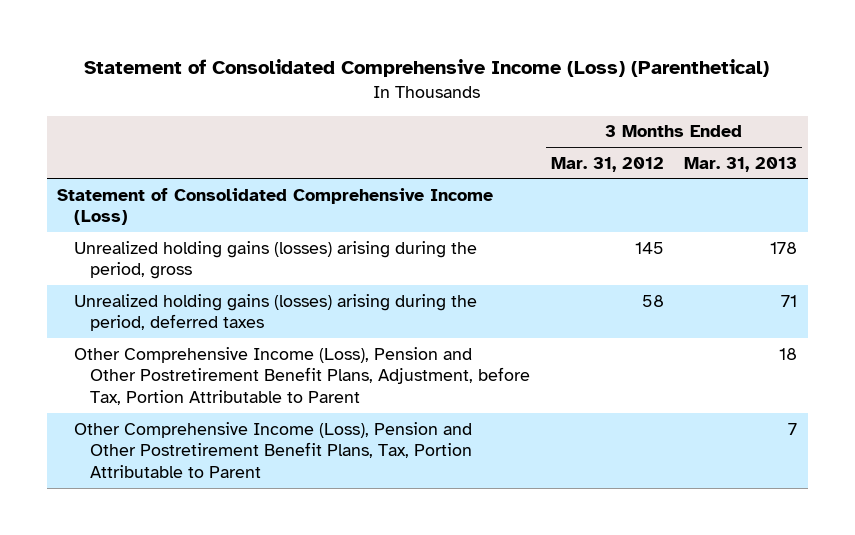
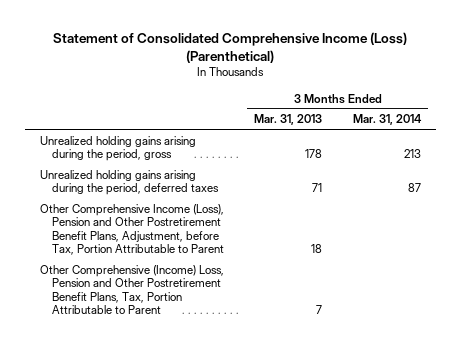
[550,156,664,172] Mar. 31, 2012 -> none
none -> [352,114,422,126] Mar. 31, 2014
[57,187,494,226] Statement of Consolidated Comprehensive Income (Loss) -> none
[73,240,477,280] Unrealized holding gains (losses) arising during the period, gross -> [40,135,197,162] Unrealized holding gains arising during the period, gross
[73,293,477,332] Unrealized holding gains (losses) arising during the period, deferred taxes -> [40,169,219,196] Unrealized holding gains arising during the period, deferred taxes
[73,421,473,479] Other Comprehensive Income (Loss), Pension and Other Postretirement Benefit Plans, Tax, Portion Attributable to Parent -> [40,264,225,315] Other Comprehensive (Income) Loss, Pension and Other Postretirement Benefit Plans, Tax, Portion Attributable to Parent

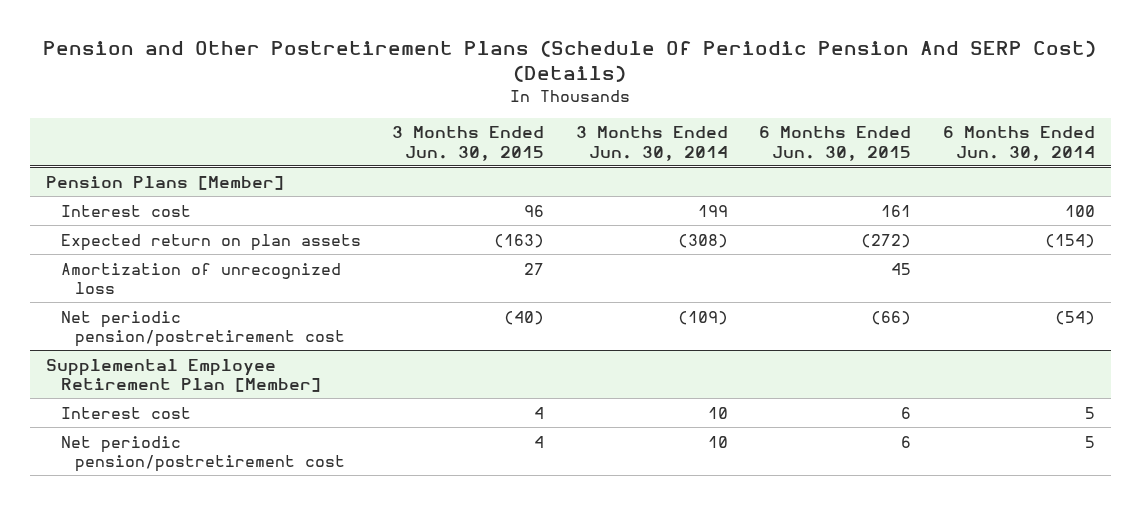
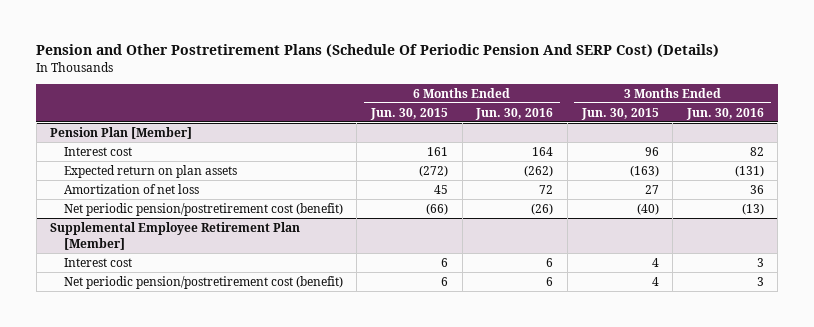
[575,126,728,161] 3 Months Ended Jun. 30, 2014 -> none
[942,126,1095,161] 6 Months Ended Jun. 30, 2014 -> none
none -> [475,107,554,120] Jun. 30, 2016
none -> [685,107,764,120] Jun. 30, 2016
[46,175,285,190] Pension Plans [Member] -> [50,126,193,139] Pension Plan [Member]
[60,262,341,294] Amortization of unrecognized loss -> [63,183,199,194] Amortization of net loss
[60,310,346,347] Net periodic pension/postretirement cost -> [63,202,343,216] Net periodic pension/postretirement cost (benefit)
[60,435,346,472] Net periodic pension/postretirement cost -> [63,275,343,289] Net periodic pension/postretirement cost (benefit)

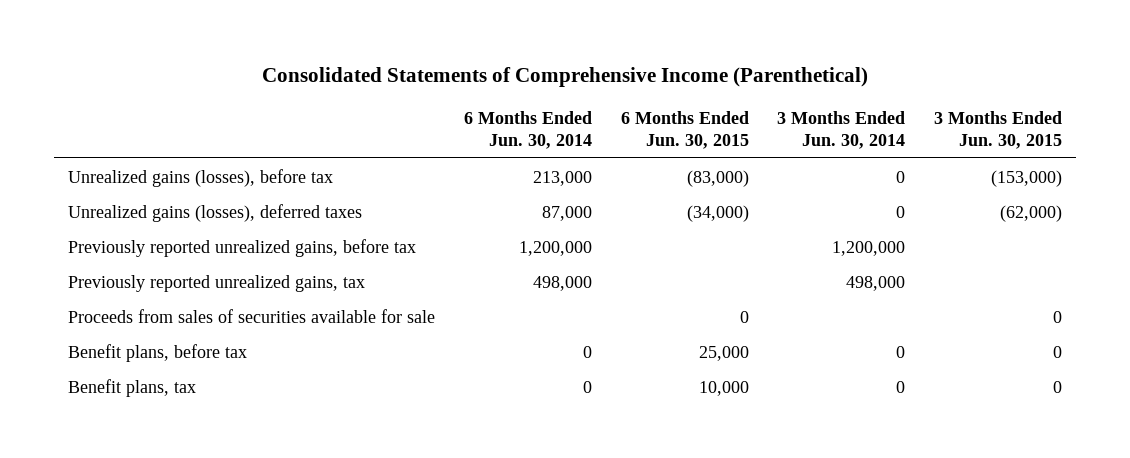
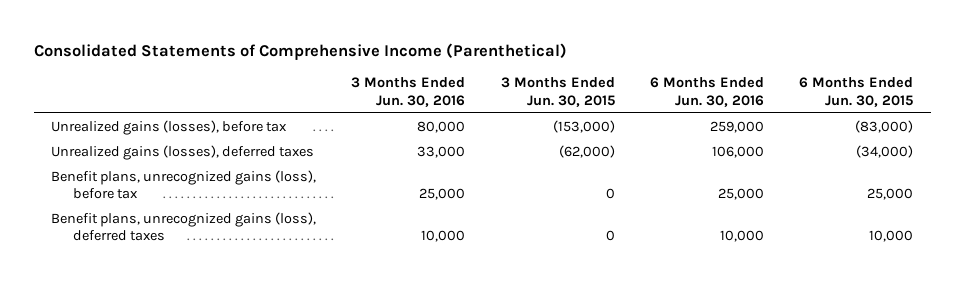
[464,110,593,149] 6 Months Ended Jun. 30, 2014 -> none
[777,110,906,149] 3 Months Ended Jun. 30, 2014 -> none
none -> [351,77,466,107] 3 Months Ended Jun. 30, 2016
none -> [649,77,764,107] 6 Months Ended Jun. 30, 2016
[68,238,417,257] Previously reported unrealized gains, before tax -> none
[68,274,366,292] Previously reported unrealized gains, tax -> none
[68,308,436,323] Proceeds from sales of securities available for sale -> none
[68,343,248,362] Benefit plans, before tax -> [51,170,317,200] Benefit plans, unrecognized gains (loss), before tax
[68,378,197,397] Benefit plans, tax -> [51,212,317,242] Benefit plans, unrecognized gains (loss), deferred taxes

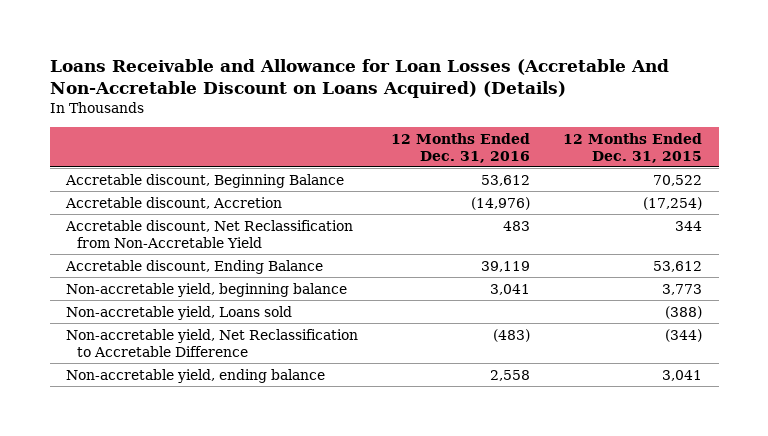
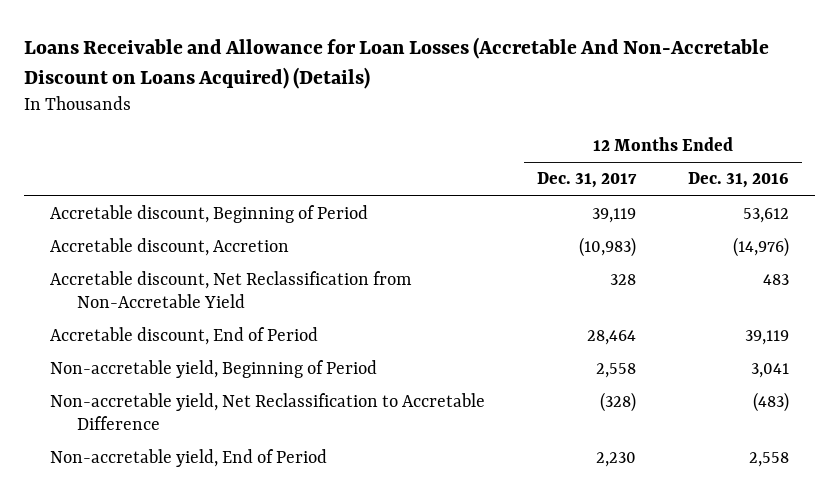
[563,132,703,163] 12 Months Ended Dec. 31, 2015 -> none
none -> [536,172,637,189] Dec. 31, 2017
[65,173,345,188] Accretable discount, Beginning Balance -> [49,205,368,224] Accretable discount, Beginning of Period
[66,305,293,320] Non-accretable yield, Loans sold -> none
[65,259,324,274] Accretable discount, Ending Balance -> [49,327,318,346] Accretable discount, End of Period
[66,282,348,297] Non-accretable yield, beginning balance -> [49,360,377,379] Non-accretable yield, Beginning of Period
[66,368,326,383] Non-accretable yield, ending balance -> [49,449,327,468] Non-accretable yield, End of Period

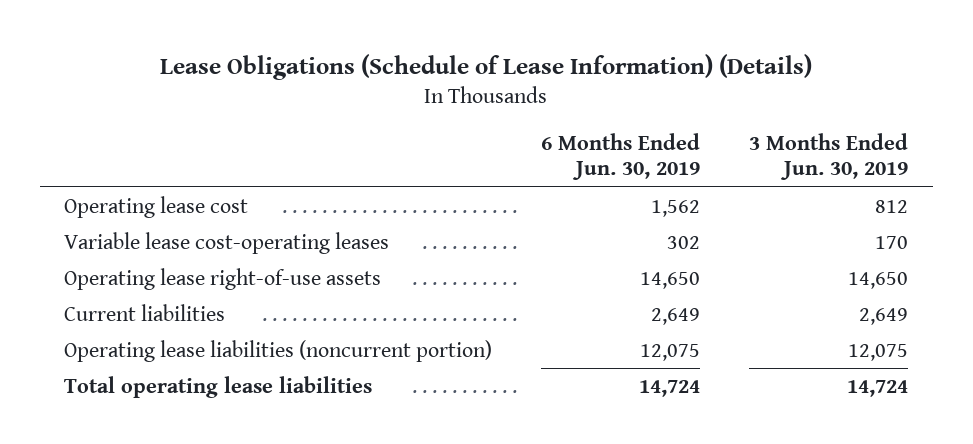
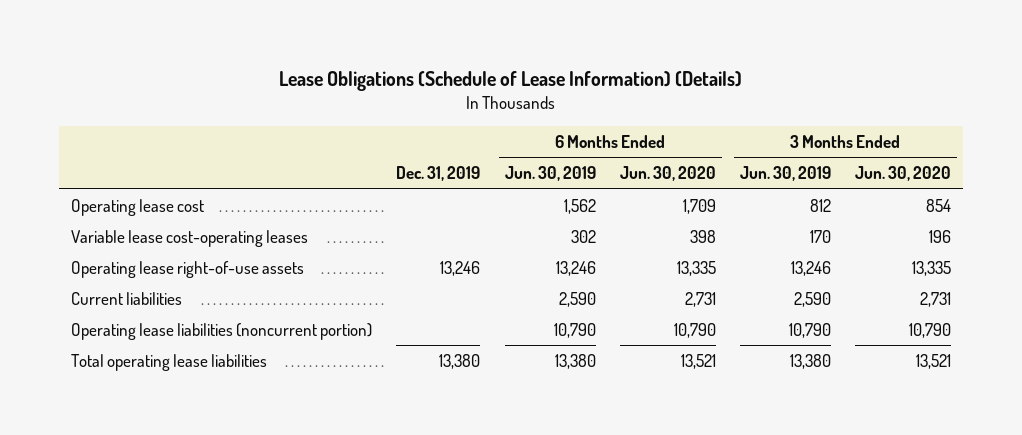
none -> [396,166,481,182] Dec. 31, 2019
none -> [619,166,716,182] Jun. 30, 2020
none -> [854,166,951,182] Jun. 30, 2020
[640,271,701,289] 14,650 -> [555,260,596,276] 13,246
[848,271,909,289] 14,650 -> [790,260,831,276] 13,246
[651,307,701,325] 2,649 -> [558,291,596,307] 2,590
[859,307,909,325] 2,649 -> [793,291,831,307] 2,590
[640,343,701,361] 12,075 -> [553,322,596,338] 10,790
[848,343,909,361] 12,075 -> [788,322,831,338] 10,790
[639,379,701,397] 14,724 -> [554,353,596,369] 13,380
[847,379,909,397] 14,724 -> [789,353,831,369] 13,380

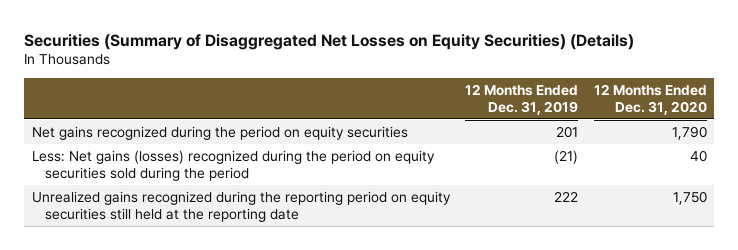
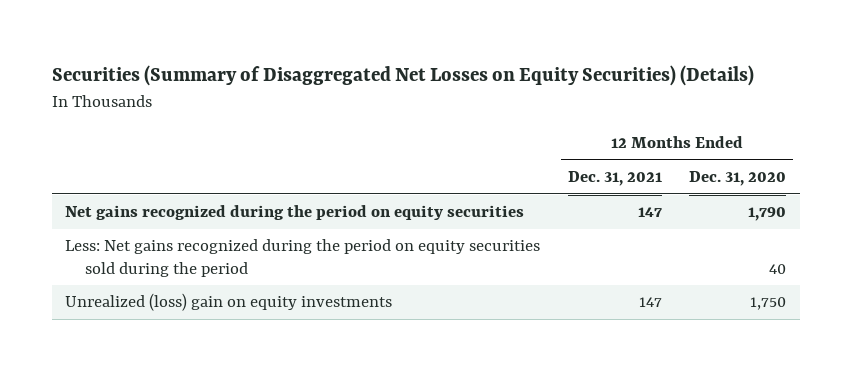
[465,83,579,115] 12 Months Ended Dec. 31, 2019 -> none
none -> [567,171,662,187] Dec. 31, 2021
[31,149,435,181] Less: Net gains (losses) recognized during the period on equity securities sold during the period -> [65,239,541,277] Less: Net gains recognized during the period on equity securities sold during the period
[31,190,451,222] Unrealized gains recognized during the reporting period on equity securities still held at the reporting date -> [65,293,393,312] Unrealized (loss) gain on equity investments

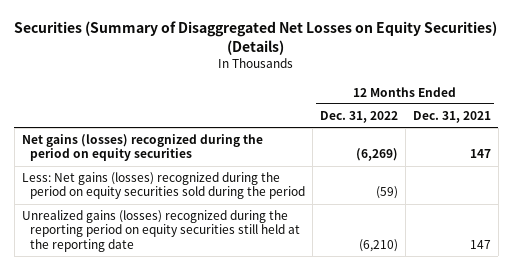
[689,171,787,187] Dec. 31, 2020 -> none
none -> [320,111,399,124] Dec. 31, 2022
[65,205,525,221] Net gains recognized during the period on equity securities -> [21,134,263,162] Net gains (losses) recognized during the period on equity securities
[65,239,541,277] Less: Net gains recognized during the period on equity securities sold during the period -> [21,172,306,200] Less: Net gains (losses) recognized during the period on equity securities sold during the period
[65,293,393,312] Unrealized (loss) gain on equity investments -> [21,210,301,252] Unrealized gains (losses) recognized during the reporting period on equity securities still held at the reporting date

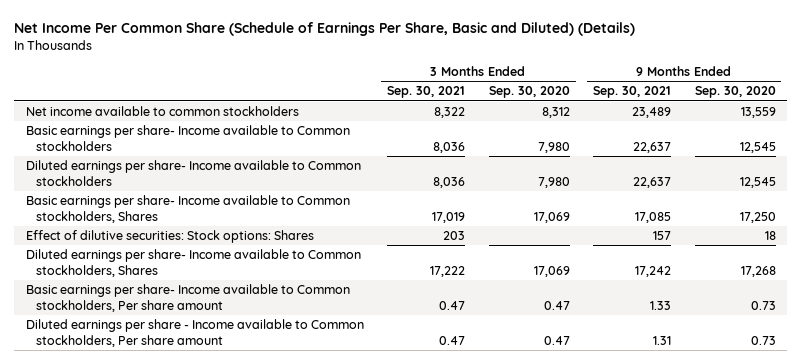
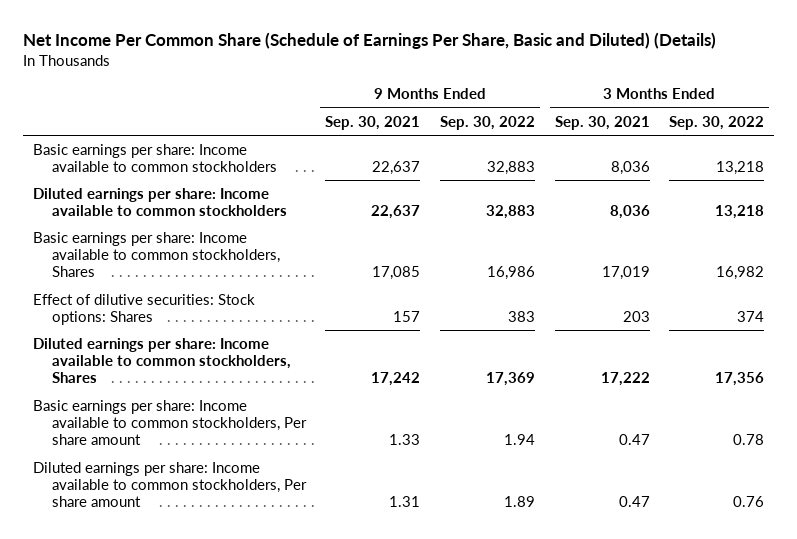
[488,86,570,99] Sep. 30, 2020 -> none
[694,86,776,99] Sep. 30, 2020 -> none
none -> [439,115,535,130] Sep. 30, 2022
none -> [669,115,765,130] Sep. 30, 2022
[25,105,299,116] Net income available to common stockholders -> none
[25,124,350,151] Basic earnings per share- Income available to Common stockholders -> [32,143,277,173] Basic earnings per share: Income available to common stockholders
[25,159,361,186] Diluted earnings per share- Income available to Common stockholders -> [32,187,287,217] Diluted earnings per share: Income available to common stockholders
[25,194,350,223] Basic earnings per share- Income available to Common stockholders, Shares -> [32,231,280,278] Basic earnings per share: Income available to common stockholders, Shares
[25,248,361,277] Diluted earnings per share- Income available to Common stockholders, Shares -> [32,337,291,384] Diluted earnings per share: Income available to common stockholders, Shares
[25,283,350,312] Basic earnings per share- Income available to Common stockholders, Per share amount -> [32,399,307,446] Basic earnings per share: Income available to common stockholders, Per share amount
[25,318,364,347] Diluted earnings per share - Income available to Common stockholders, Per share amount -> [32,461,307,508] Diluted earnings per share: Income available to common stockholders, Per share amount

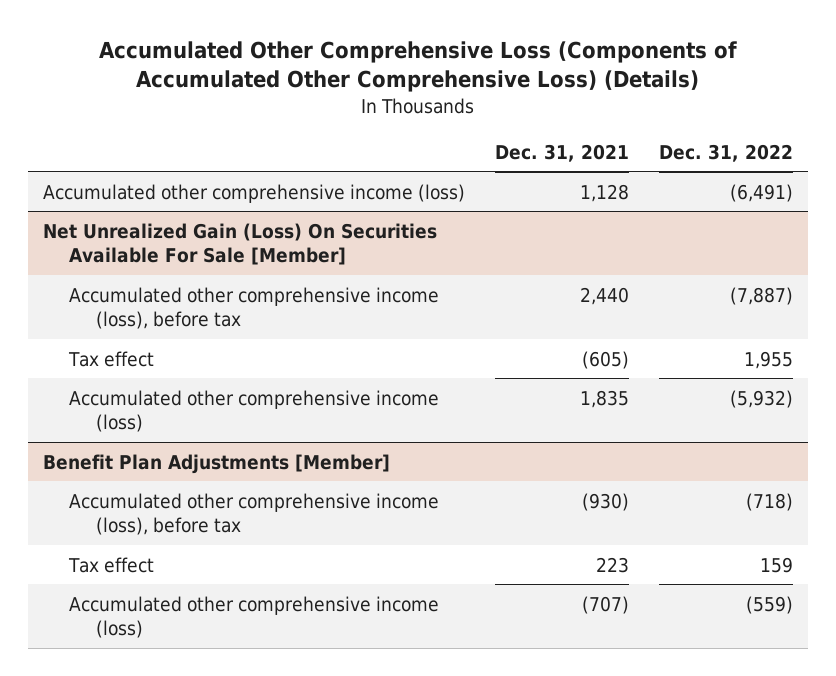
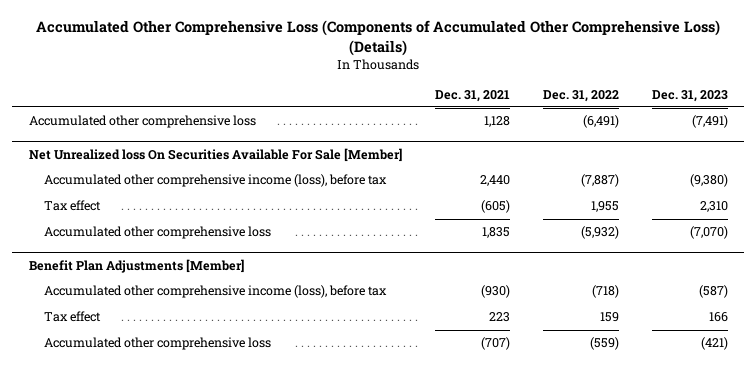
none -> [651,89,728,102] Dec. 31, 2023
[42,183,465,203] Accumulated other comprehensive income (loss) -> [28,115,256,129] Accumulated other comprehensive loss
[42,222,437,265] Net Unrealized Gain (Loss) On Securities Available For Sale [Member] -> [28,148,402,163] Net Unrealized loss On Securities Available For Sale [Member]
[69,389,440,432] Accumulated other comprehensive income (loss) -> [44,226,272,240] Accumulated other comprehensive loss
[69,595,440,638] Accumulated other comprehensive income (loss) -> [44,337,272,351] Accumulated other comprehensive loss

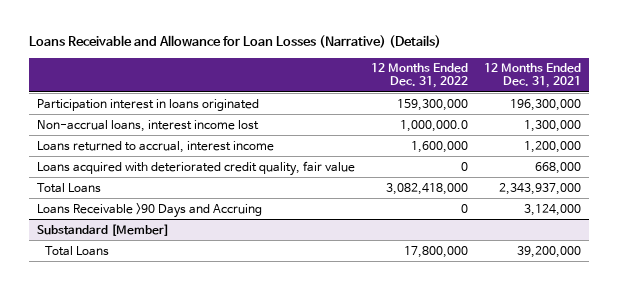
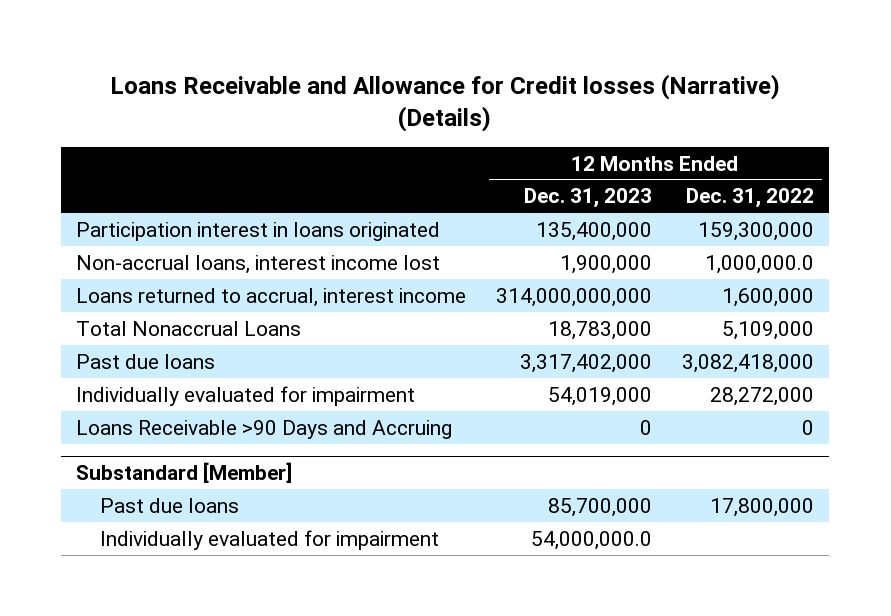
[28,35,441,49] Loans Receivable and Allowance for Loan Losses (Narrative) (Details) -> [110,73,781,133] Loans Receivable and Allowance for Credit losses (Narrative) (Details)
[484,63,582,89] 12 Months Ended Dec. 31, 2021 -> none
none -> [524,188,653,209] Dec. 31, 2023
[36,160,355,176] Loans acquired with deteriorated credit quality, fair value -> none
none -> [76,320,302,336] Total Nonaccrual Loans
[36,182,101,193] Total Loans -> [76,353,216,369] Past due loans
none -> [76,385,416,406] Individually evaluated for impairment
[45,245,110,256] Total Loans -> [99,497,239,513] Past due loans
none -> [99,529,439,550] Individually evaluated for impairment

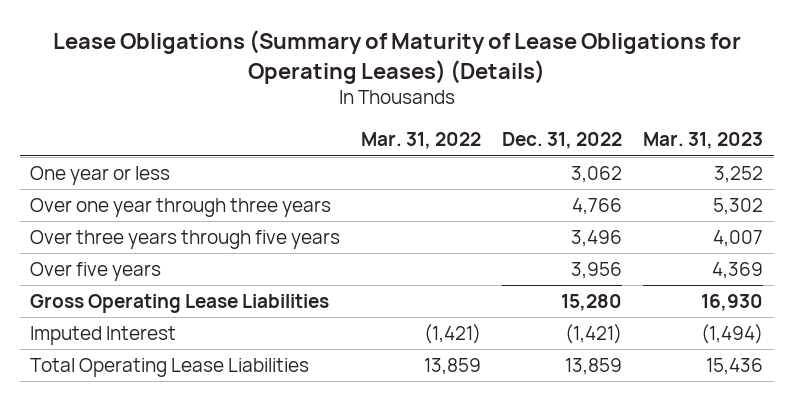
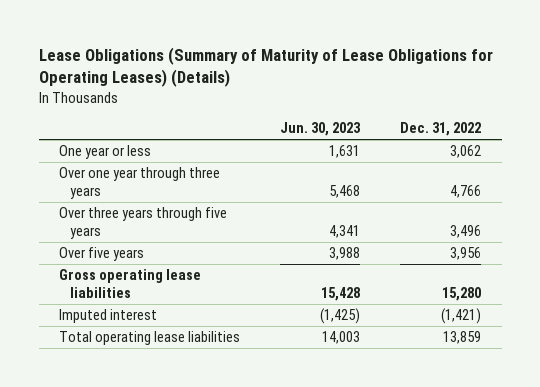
[361,132,482,150] Mar. 31, 2022 -> none
[643,132,764,150] Mar. 31, 2023 -> none
none -> [280,122,362,137] Jun. 30, 2023
[30,294,330,314] Gross Operating Lease Liabilities -> [58,269,201,298] Gross operating lease liabilities
[30,326,177,346] Imputed Interest -> [58,309,157,324] Imputed interest
[30,358,310,378] Total Operating Lease Liabilities -> [58,331,240,346] Total operating lease liabilities

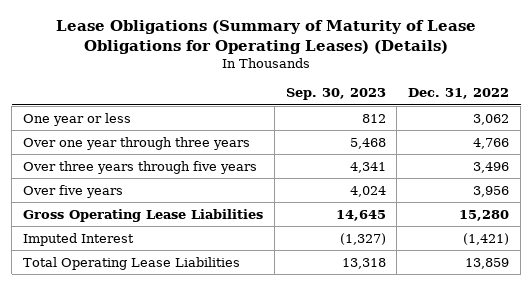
[280,122,362,137] Jun. 30, 2023 -> none
none -> [285,88,386,101] Sep. 30, 2023
[58,269,201,298] Gross operating lease liabilities -> [22,208,263,222] Gross Operating Lease Liabilities
[58,309,157,324] Imputed interest -> [22,232,134,246] Imputed Interest
[58,331,240,346] Total operating lease liabilities -> [22,256,240,270] Total Operating Lease Liabilities

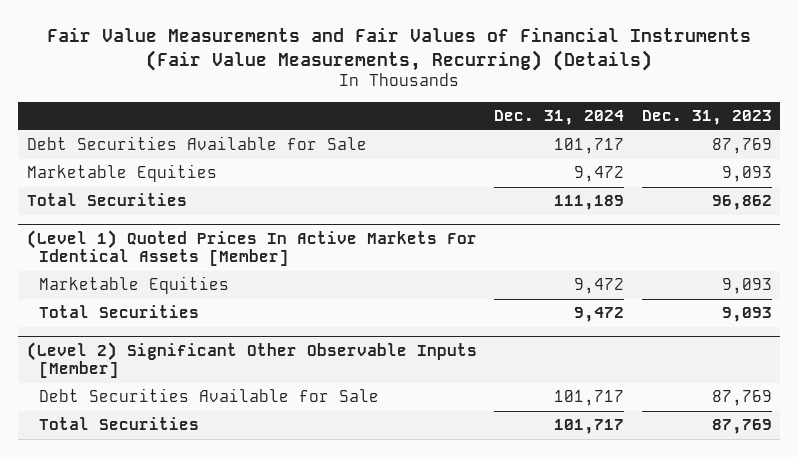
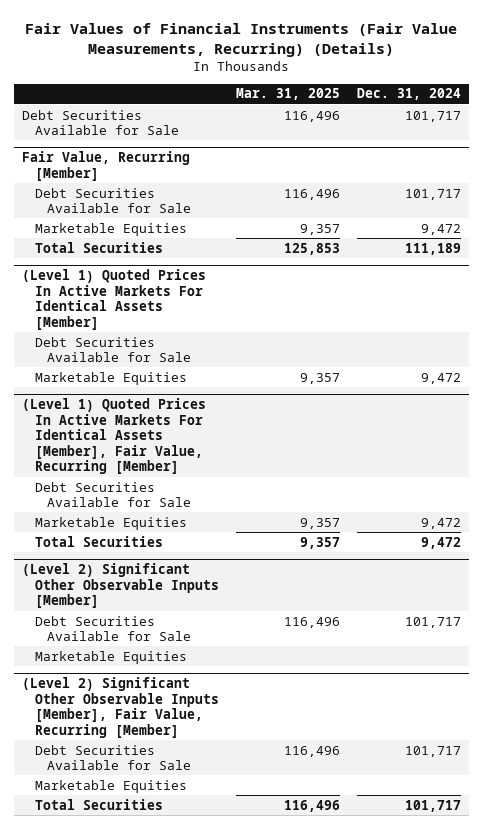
[47,26,752,71] Fair Value Measurements and Fair Values of Financial Instruments (Fair Value Measurements, Recurring) (Details) -> [25,22,458,57] Fair Values of Financial Instruments (Fair Value Measurements, Recurring) (Details)
[641,109,772,125] Dec. 31, 2023 -> none
none -> [235,88,340,101] Mar. 31, 2025
none -> [22,151,191,181] Fair Value, Recurring [Member]
none -> [34,187,191,214] Debt Securities Available for Sale
none -> [34,336,191,363] Debt Securities Available for Sale
none -> [22,398,207,475] (Level 1) Quoted Prices In Active Markets For Identical Assets [Member], Fair Value, Recurring [Member]
none -> [34,481,191,508] Debt Securities Available for Sale
none -> [34,516,187,530] Marketable Equities
none -> [34,650,187,664] Marketable Equities
none -> [22,677,219,738] (Level 2) Significant Other Observable Inputs [Member], Fair Value, Recurring [Member]
none -> [34,744,191,771] Debt Securities Available for Sale
none -> [34,779,187,793] Marketable Equities

